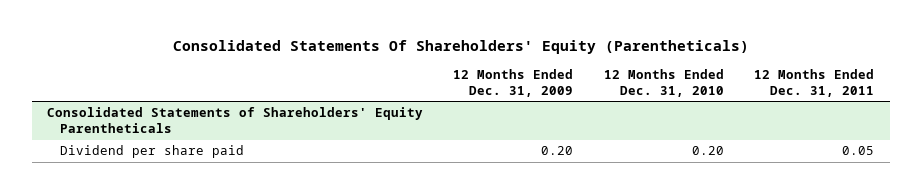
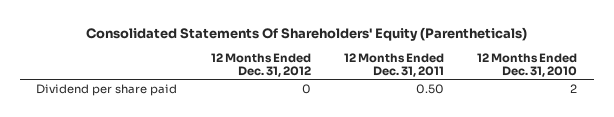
[453,68,574,97] 12 Months Ended Dec. 31, 2009 -> none
none -> [210,52,311,78] 12 Months Ended Dec. 31, 2012
[46,107,423,134] Consolidated Statements of Shareholders' Equity Parentheticals -> none
[691,146,724,156] 0.20 -> [570,83,578,93] 2
[842,146,875,156] 0.05 -> [416,83,445,94] 0.50

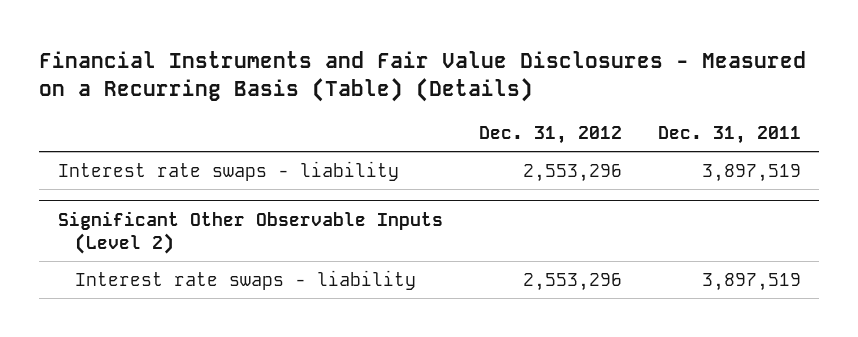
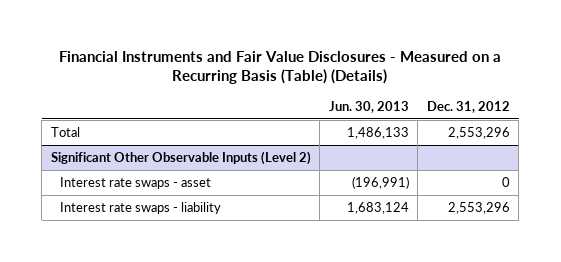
[657,126,801,145] Dec. 31, 2011 -> none
none -> [328,100,409,113] Jun. 30, 2013
[57,160,399,181] Interest rate swaps - liability -> [50,127,80,138] Total
none -> [60,177,212,190] Interest rate swaps - asset

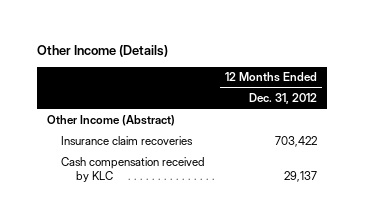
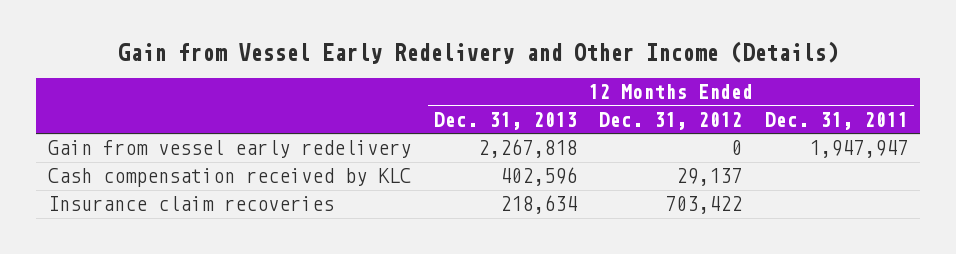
[37,45,169,58] Other Income (Details) -> [117,41,838,65] Gain from Vessel Early Redelivery and Other Income (Details)
none -> [433,111,577,130] Dec. 31, 2013
none -> [765,111,909,130] Dec. 31, 2011
[47,114,176,126] Other Income (Abstract) -> none
none -> [47,140,411,159] Gain from vessel early redelivery
[61,135,194,145] Insurance claim recoveries -> [47,196,334,212] Insurance claim recoveries

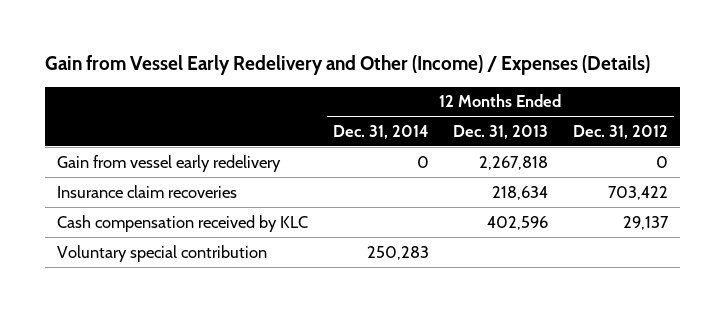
[117,41,838,65] Gain from Vessel Early Redelivery and Other Income (Details) -> [44,55,650,76] Gain from Vessel Early Redelivery and Other (Income) / Expenses (Details)
[765,111,909,130] Dec. 31, 2011 -> none
none -> [332,124,429,139] Dec. 31, 2014
[47,168,411,188] Cash compensation received by KLC -> [57,214,309,232] Cash compensation received by KLC
none -> [57,244,268,262] Voluntary special contribution

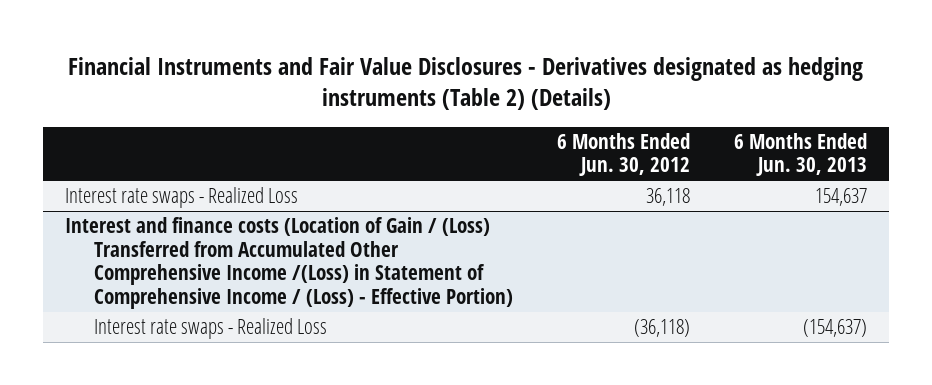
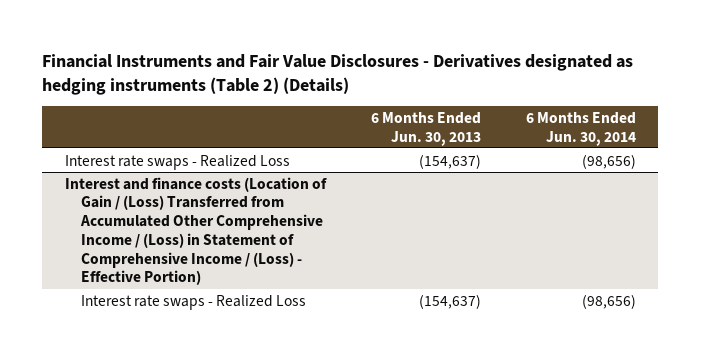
[556,132,690,177] 6 Months Ended Jun. 30, 2012 -> none
none -> [525,111,636,146] 6 Months Ended Jun. 30, 2014
[64,187,298,209] Interest rate swaps - Realized Loss -> none
[64,217,514,309] Interest and finance costs (Location of Gain / (Loss) Transferred from Accumulated Other Comprehensive Income /(Loss) in Statement of Comprehensive Income / (Loss) - Effective Portion) -> none
none -> [64,176,327,286] Interest and finance costs (Location of Gain / (Loss) Transferred from Accumulated Other Comprehensive Income / (Loss) in Statement of Comprehensive Income / (Loss) - Effective Portion)
none -> [81,294,307,310] Interest rate swaps - Realized Loss

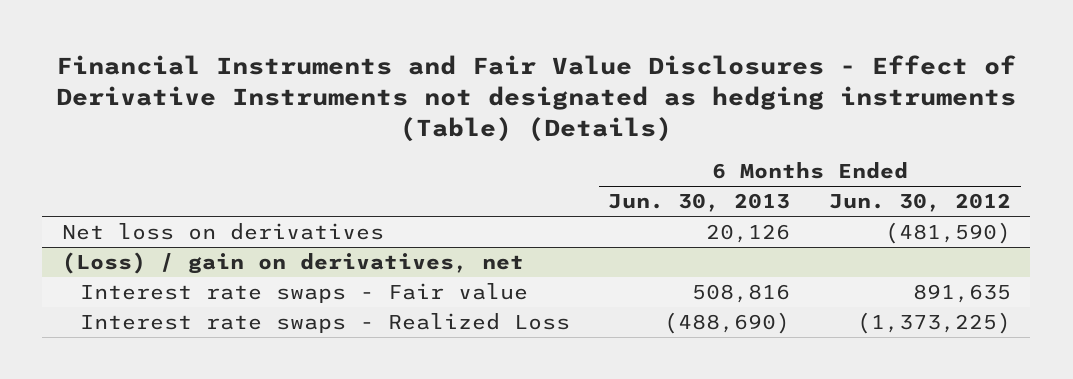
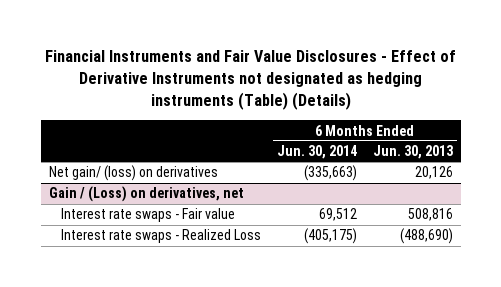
[828,193,1011,213] Jun. 30, 2012 -> none
none -> [277,145,358,160] Jun. 30, 2014
[61,222,384,240] Net loss on derivatives -> [48,165,218,182] Net gain/ (loss) on derivatives
[61,251,524,274] (Loss) / gain on derivatives, net -> [48,186,244,203] Gain / (Loss) on derivatives, net

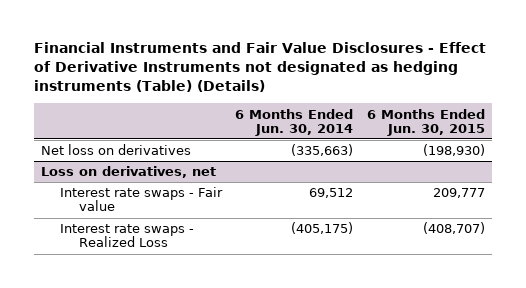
[372,145,453,160] Jun. 30, 2013 -> none
none -> [367,108,486,136] 6 Months Ended Jun. 30, 2015
[48,165,218,182] Net gain/ (loss) on derivatives -> [40,144,191,156] Net loss on derivatives
[48,186,244,203] Gain / (Loss) on derivatives, net -> [40,166,216,179] Loss on derivatives, net

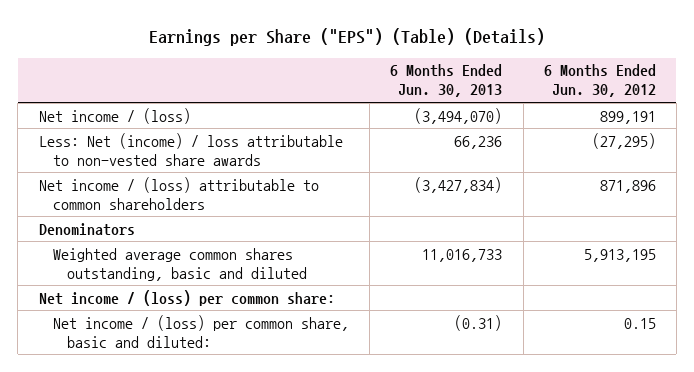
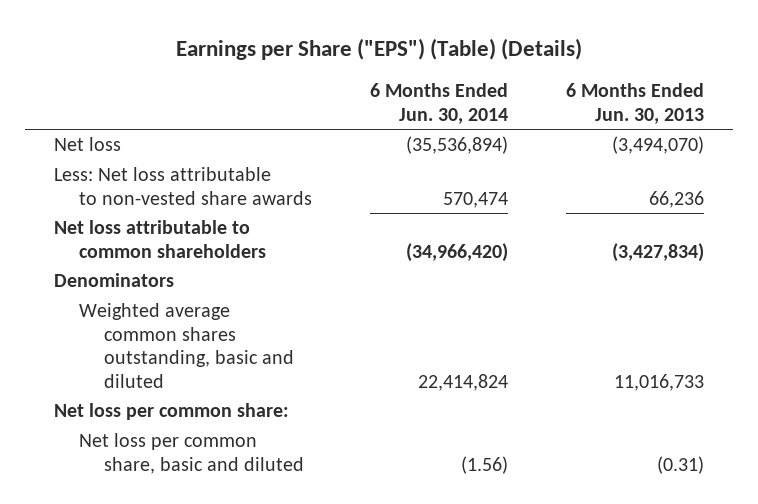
[543,64,656,98] 6 Months Ended Jun. 30, 2012 -> none
none -> [369,83,508,124] 6 Months Ended Jun. 30, 2014
[38,107,191,124] Net income / (loss) -> [54,137,122,152] Net loss
[38,132,343,166] Less: Net (income) / loss attributable to non-vested share awards -> [54,167,313,205] Less: Net loss attributable to non-vested share awards
[38,176,319,210] Net income / (loss) attributable to common shareholders -> [54,220,267,258] Net loss attributable to common shareholders
[38,289,335,306] Net income / (loss) per common share: -> [54,403,290,421] Net loss per common share:
[52,314,349,348] Net income / (loss) per common share, basic and diluted: -> [79,433,304,474] Net loss per common share, basic and diluted

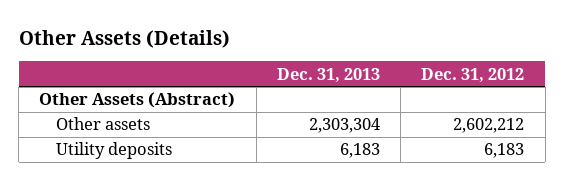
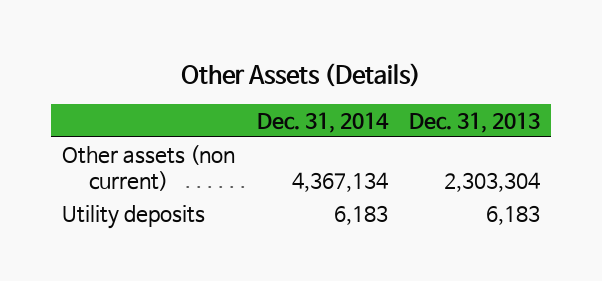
[421,67,525,83] Dec. 31, 2012 -> none
none -> [256,111,389,133] Dec. 31, 2014
[39,92,236,109] Other Assets (Abstract) -> none
[55,117,150,131] Other assets -> [61,144,235,192] Other assets (non current)

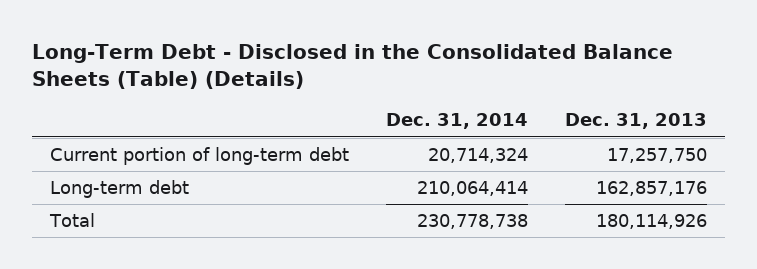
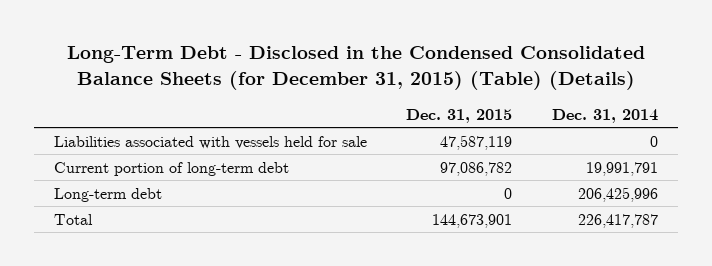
[31,43,673,89] Long-Term Debt - Disclosed in the Consolidated Balance Sheets (Table) (Details) -> [66,46,645,90] Long-Term Debt - Disclosed in the Condensed Consolidated Balance Sheets (for December 31, 2015) (Table) (Details)
[564,113,707,130] Dec. 31, 2013 -> none
none -> [406,108,513,123] Dec. 31, 2015
none -> [53,135,367,149] Liabilities associated with vessels held for sale
[427,148,528,164] 20,714,324 -> [585,161,658,176] 19,991,791
[416,181,528,197] 210,064,414 -> [577,186,658,202] 206,425,996
[416,214,528,230] 230,778,738 -> [577,213,658,228] 226,417,787

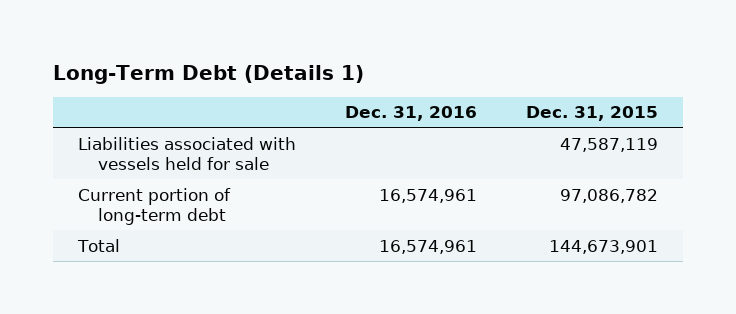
[66,46,645,90] Long-Term Debt - Disclosed in the Condensed Consolidated Balance Sheets (for December 31, 2015) (Table) (Details) -> [53,64,365,84] Long-Term Debt (Details 1)
[551,108,658,123] Dec. 31, 2014 -> none
none -> [344,106,477,122] Dec. 31, 2016
[53,187,162,202] Long-term debt -> none

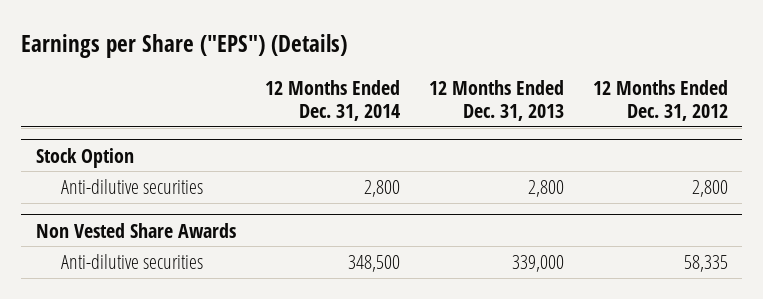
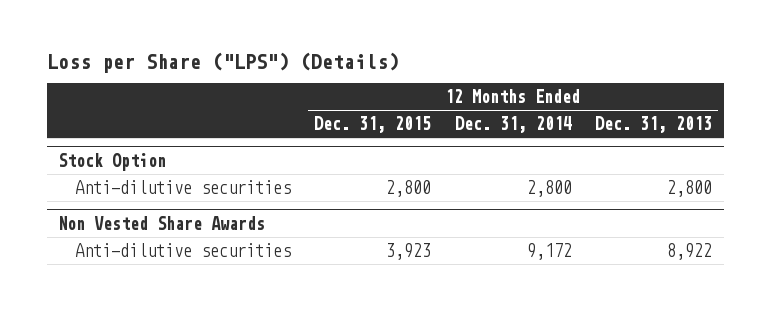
[21,34,348,59] Earnings per Share ("EPS") (Details) -> [46,51,399,73] Loss per Share ("LPS") (Details)
[592,79,728,122] 12 Months Ended Dec. 31, 2012 -> none
none -> [314,116,432,134] Dec. 31, 2015
[347,254,400,272] 348,500 -> [526,243,572,261] 9,172
[511,254,564,272] 339,000 -> [667,243,713,261] 8,922

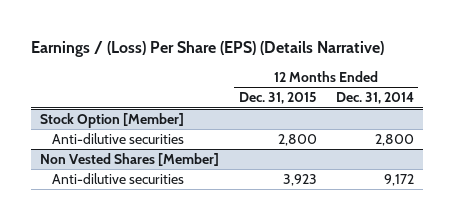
[46,51,399,73] Loss per Share ("LPS") (Details) -> [30,40,384,57] Earnings / (Loss) Per Share (EPS) (Details Narrative)
[595,116,713,134] Dec. 31, 2013 -> none
[58,152,167,171] Stock Option -> [40,113,185,129] Stock Option [Member]
[58,215,266,230] Non Vested Share Awards -> none
none -> [40,153,220,167] Non Vested Shares [Member]

